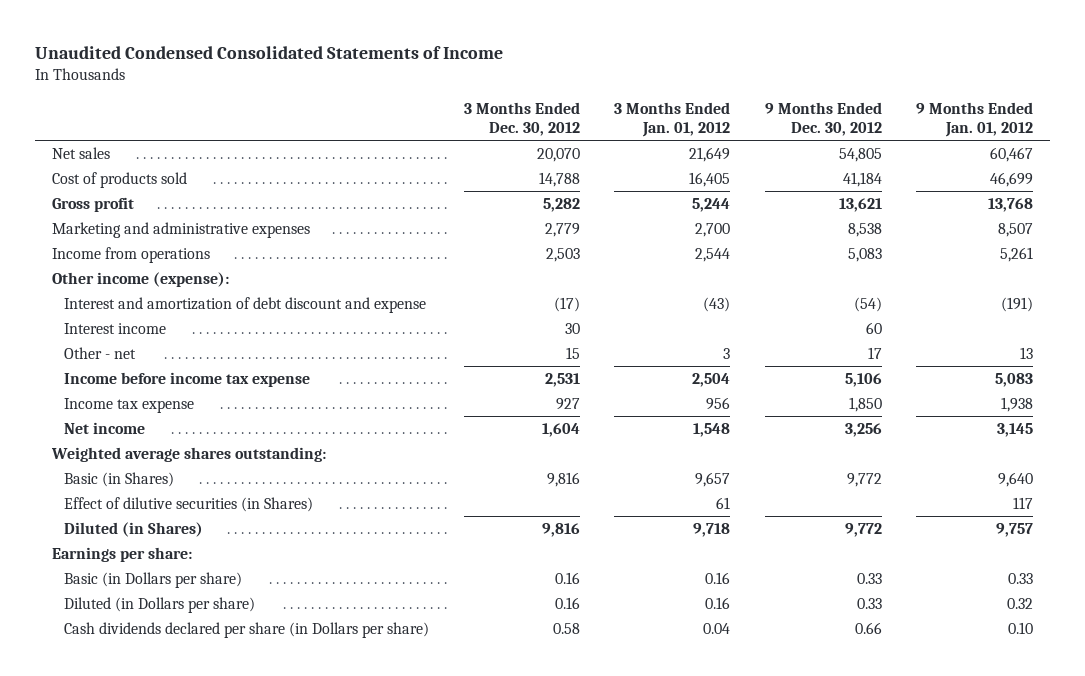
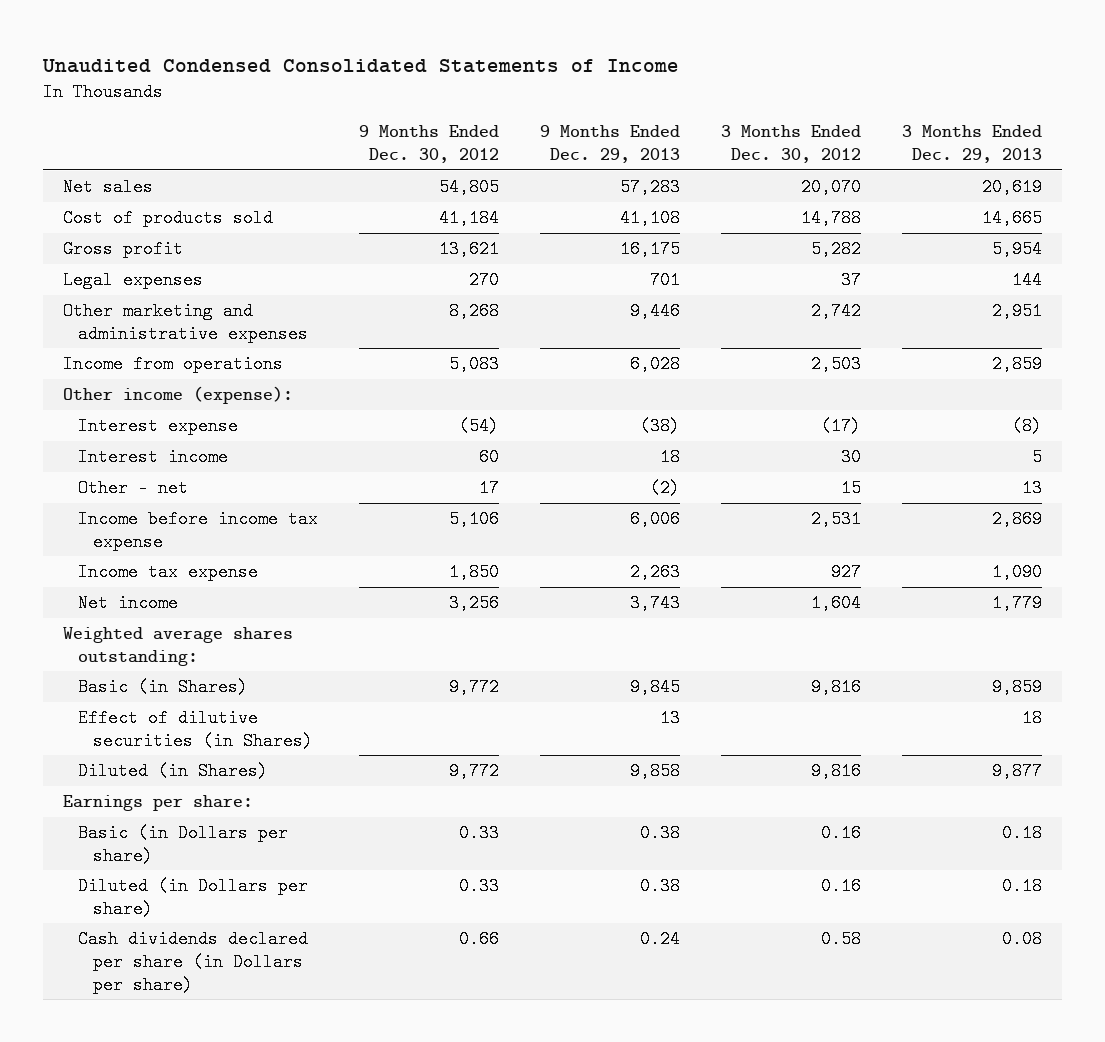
[614,101,731,138] 3 Months Ended Jan. 01, 2012 -> none
[916,101,1034,138] 9 Months Ended Jan. 01, 2012 -> none
none -> [539,125,680,164] 9 Months Ended Dec. 29, 2013
none -> [901,125,1042,164] 3 Months Ended Dec. 29, 2013
none -> [63,271,204,290] Legal expenses
[51,221,310,238] Marketing and administrative expenses -> [63,302,308,343] Other marketing and administrative expenses
[544,222,580,237] 2,779 -> [810,302,861,321] 2,742
[847,222,882,237] 8,538 -> [448,302,499,321] 8,268
[64,296,427,313] Interest and amortization of debt discount and expense -> [77,417,238,436] Interest expense

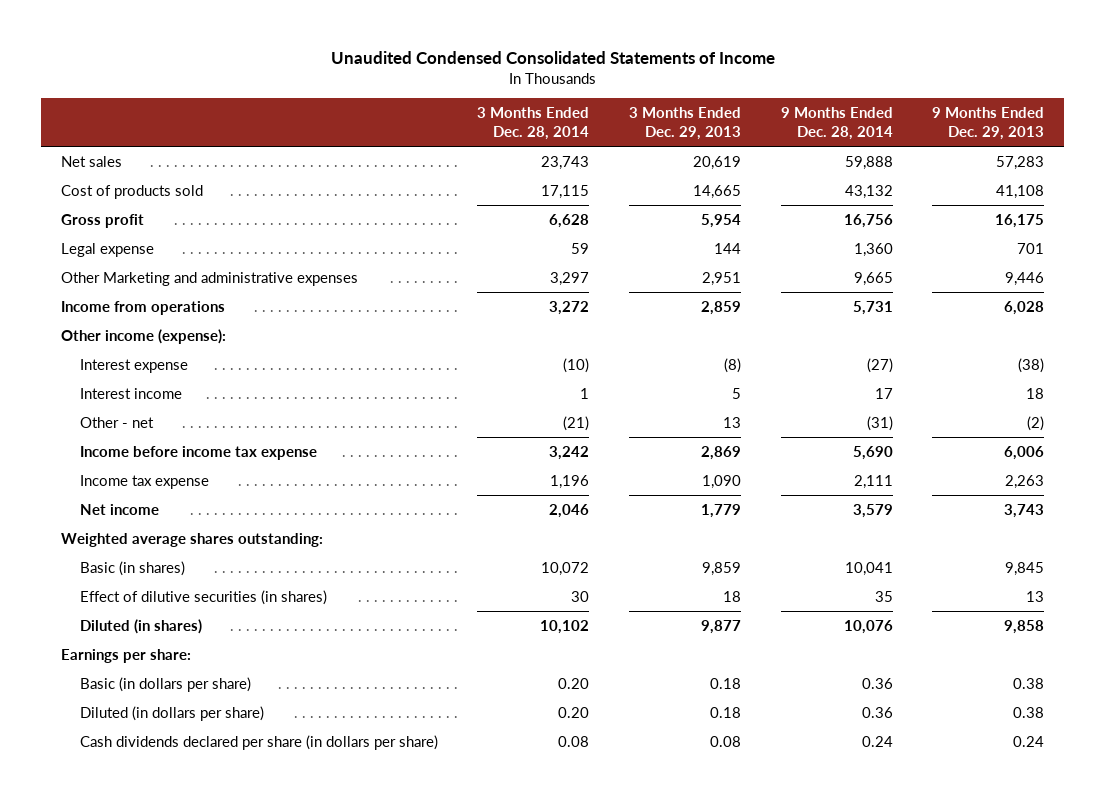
[358,125,499,164] 9 Months Ended Dec. 30, 2012 -> none
[720,125,861,164] 3 Months Ended Dec. 30, 2012 -> none
none -> [477,107,590,141] 3 Months Ended Dec. 28, 2014
none -> [780,107,893,141] 9 Months Ended Dec. 28, 2014
[63,271,204,290] Legal expenses -> [60,242,154,257] Legal expense
[63,302,308,343] Other marketing and administrative expenses -> [60,271,358,286] Other Marketing and administrative expenses
[77,678,248,697] Basic (in Shares) -> [79,560,185,576] Basic (in shares)
[77,709,313,750] Effect of dilutive securities (in Shares) -> [79,589,327,605] Effect of dilutive securities (in shares)
[77,762,268,781] Diluted (in Shares) -> [79,618,202,634] Diluted (in shares)
[77,824,288,865] Basic (in Dollars per share) -> [79,676,251,692] Basic (in dollars per share)
[77,877,308,918] Diluted (in Dollars per share) -> [79,705,264,721] Diluted (in dollars per share)
[77,930,308,994] Cash dividends declared per share (in Dollars per share) -> [79,734,438,750] Cash dividends declared per share (in dollars per share)

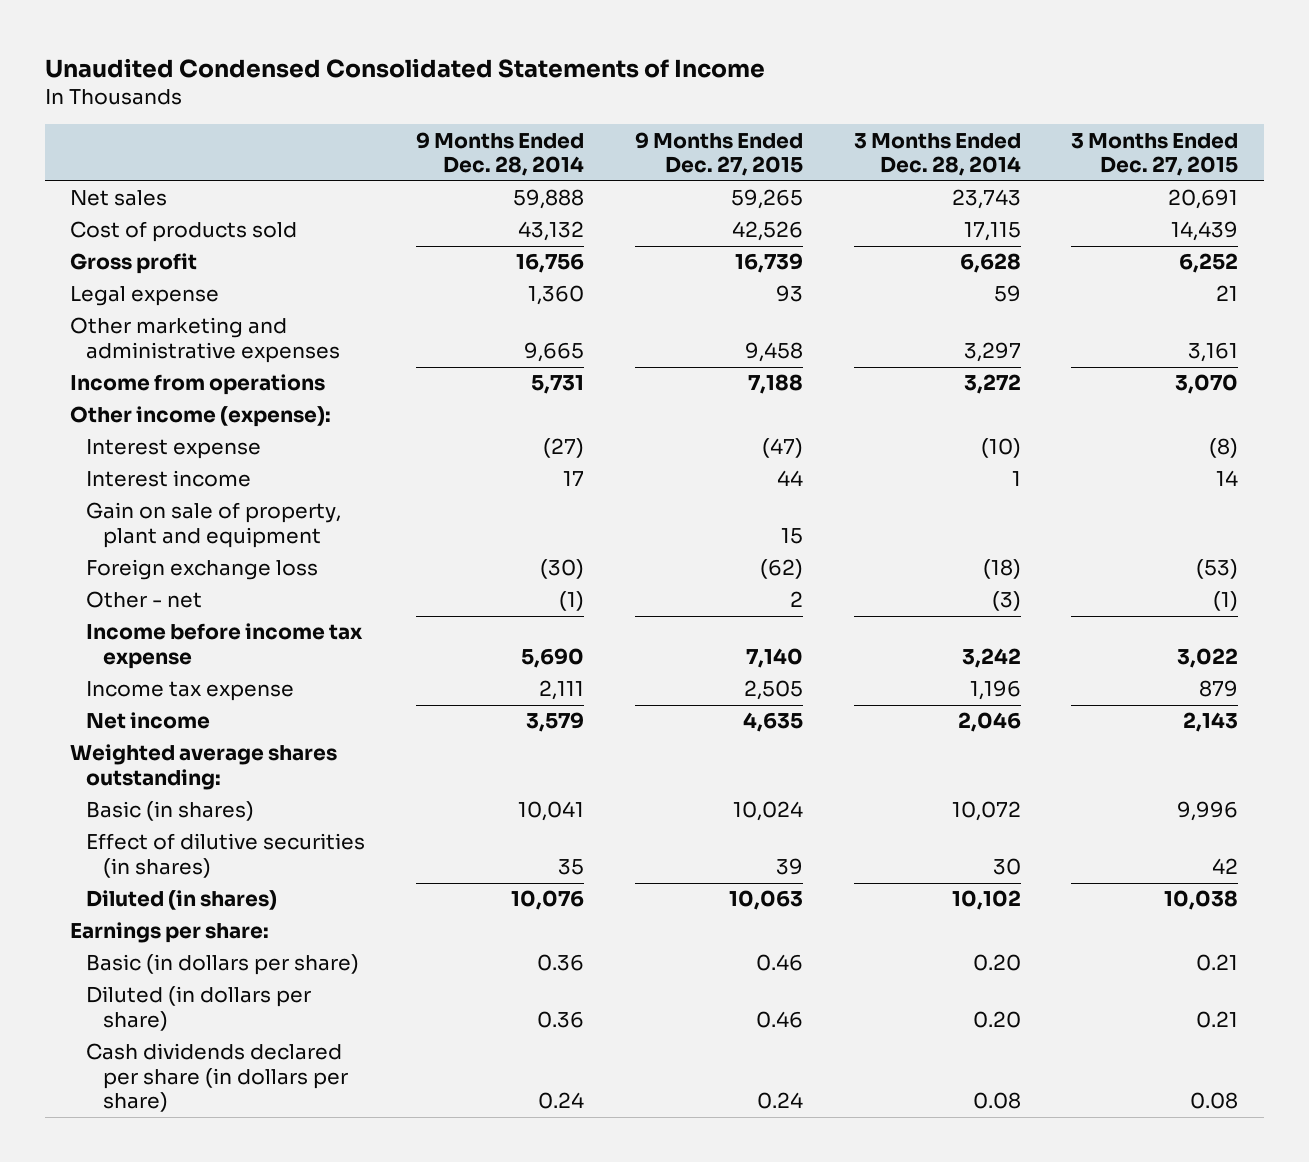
[629,107,742,141] 3 Months Ended Dec. 29, 2013 -> none
[932,107,1045,141] 9 Months Ended Dec. 29, 2013 -> none
none -> [634,131,803,177] 9 Months Ended Dec. 27, 2015
none -> [1071,132,1239,177] 3 Months Ended Dec. 27, 2015
[60,271,358,286] Other Marketing and administrative expenses -> [70,317,341,363] Other marketing and administrative expenses
none -> [86,502,342,548] Gain on sale of property, plant and equipment
none -> [86,559,319,581] Foreign exchange loss
[563,415,590,431] (21) -> [991,591,1021,612] (3)
[866,415,893,431] (31) -> [559,591,585,612] (1)

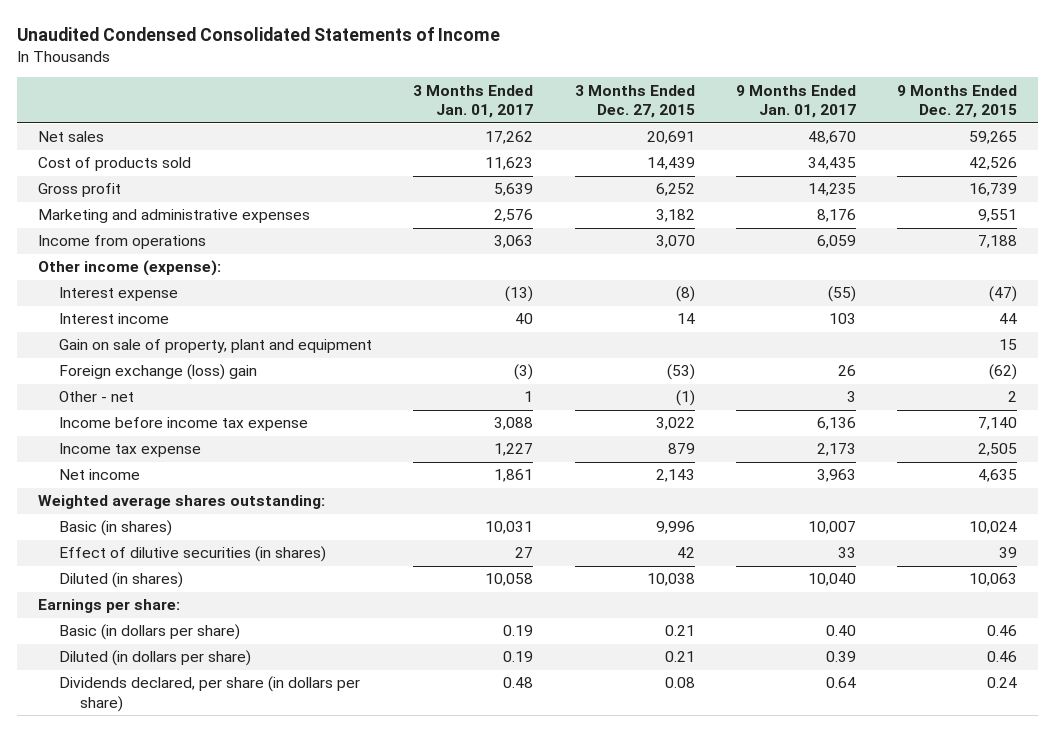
[416,131,585,177] 9 Months Ended Dec. 28, 2014 -> none
[853,132,1021,177] 3 Months Ended Dec. 28, 2014 -> none
none -> [413,84,534,119] 3 Months Ended Jan. 01, 2017
none -> [735,84,856,119] 9 Months Ended Jan. 01, 2017
[70,286,220,307] Legal expense -> none
[70,317,341,363] Other marketing and administrative expenses -> [37,209,310,224] Marketing and administrative expenses
[744,341,803,362] 9,458 -> [977,209,1017,223] 9,551
[1188,341,1239,362] 3,161 -> [655,209,695,223] 3,182
[86,559,319,581] Foreign exchange loss -> [59,364,258,381] Foreign exchange (loss) gain
[86,1043,348,1113] Cash dividends declared per share (in dollars per share) -> [59,676,361,712] Dividends declared, per share (in dollars per share)

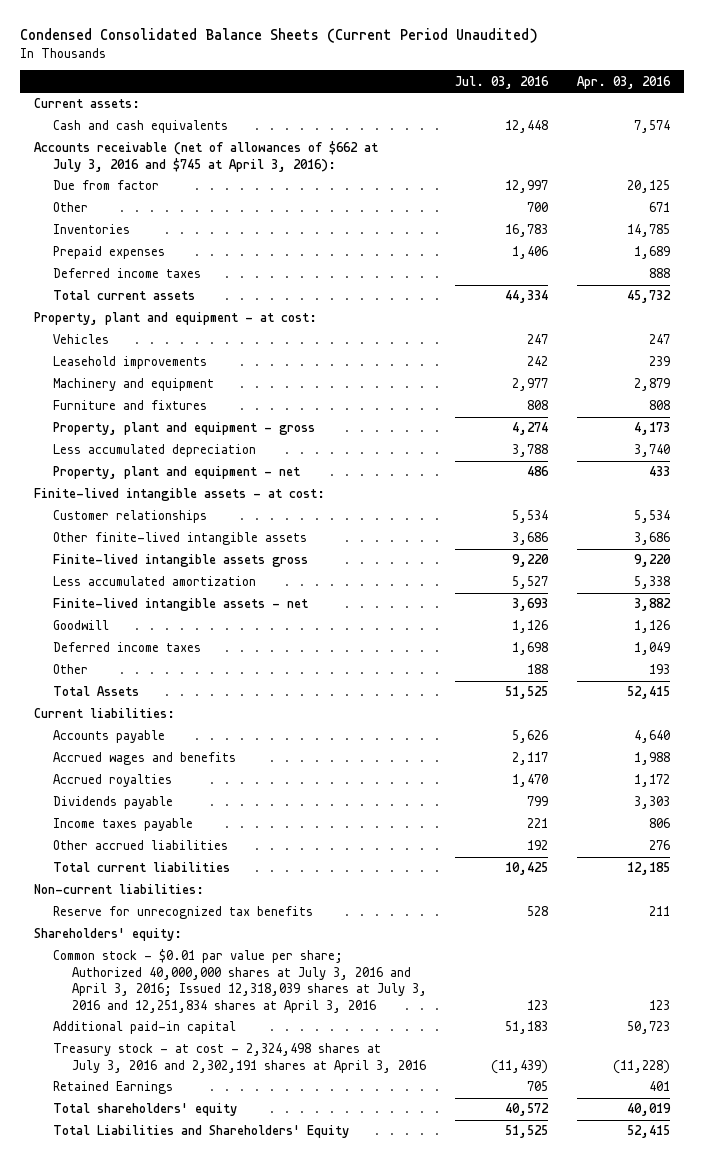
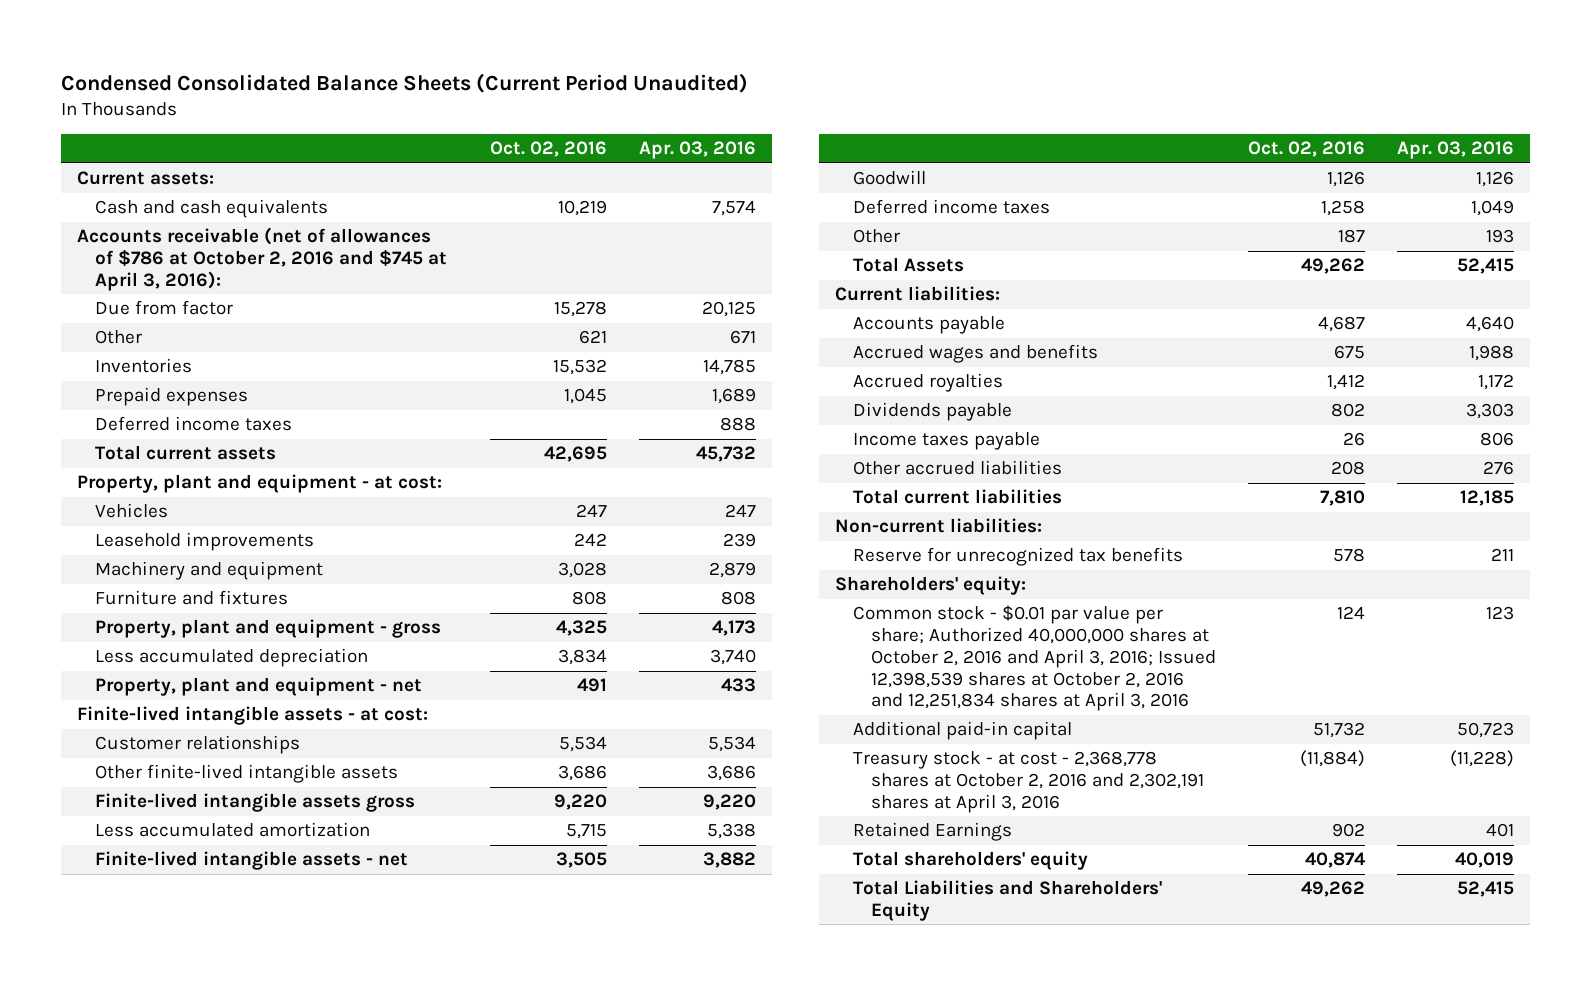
[455,75,550,89] Jul. 03, 2016 -> none
none -> [489,141,607,158] Oct. 02, 2016
[34,141,379,172] Accounts receivable (net of allowances of $662 at July 3, 2016 and $745 at April 3, 2016): -> [76,227,447,291] Accounts receivable (net of allowances of $786 at October 2, 2016 and $745 at April 3, 2016):
[53,949,428,1013] Common stock - $0.01 par value per share; Authorized 40,000,000 shares at July 3, 2016 and April 3, 2016; Issued 12,318,039 shares at July 3, 2016 and 12,251,834 shares at April 3, 2016 -> [853,605,1217,712] Common stock - $0.01 par value per share; Authorized 40,000,000 shares at October 2, 2016 and April 3, 2016; Issued 12,398,539 shares at October 2, 2016 and 12,251,834 shares at April 3, 2016
[53,1043,427,1073] Treasury stock - at cost - 2,324,498 shares at July 3, 2016 and 2,302,191 shares at April 3, 2016 -> [853,751,1205,813] Treasury stock - at cost - 2,368,778 shares at October 2, 2016 and 2,302,191 shares at April 3, 2016

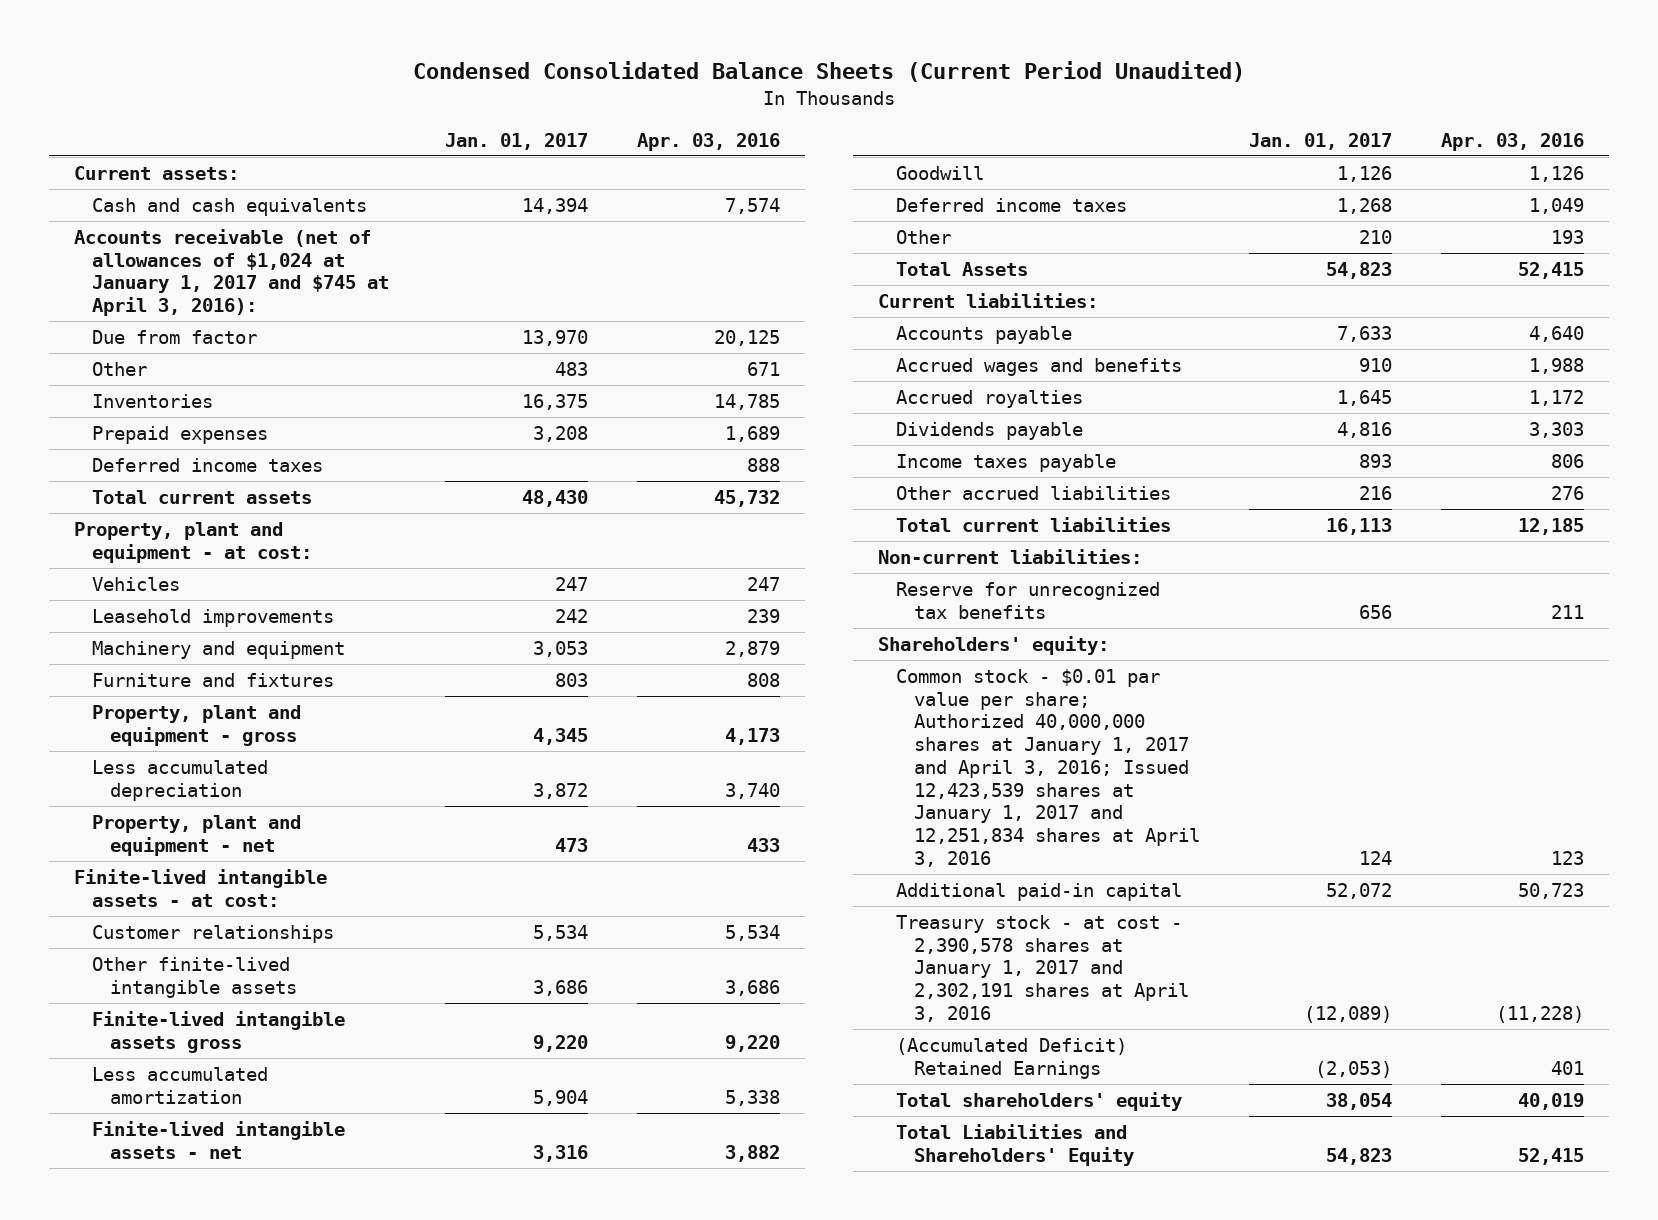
[489,141,607,158] Oct. 02, 2016 -> none
none -> [445,132,589,150] Jan. 01, 2017
[76,227,447,291] Accounts receivable (net of allowances of $786 at October 2, 2016 and $745 at April 3, 2016): -> [73,228,389,317] Accounts receivable (net of allowances of $1,024 at January 1, 2017 and $745 at April 3, 2016):
[853,605,1217,712] Common stock - $0.01 par value per share; Authorized 40,000,000 shares at October 2, 2016 and April 3, 2016; Issued 12,398,539 shares at October 2, 2016 and 12,251,834 shares at April 3, 2016 -> [895,668,1200,867] Common stock - $0.01 par value per share; Authorized 40,000,000 shares at January 1, 2017 and April 3, 2016; Issued 12,423,539 shares at January 1, 2017 and 12,251,834 shares at April 3, 2016
[853,751,1205,813] Treasury stock - at cost - 2,368,778 shares at October 2, 2016 and 2,302,191 shares at April 3, 2016 -> [895,914,1189,1022] Treasury stock - at cost - 2,390,578 shares at January 1, 2017 and 2,302,191 shares at April 3, 2016
[853,822,1013,842] Retained Earnings -> [895,1037,1127,1079] (Accumulated Deficit) Retained Earnings

